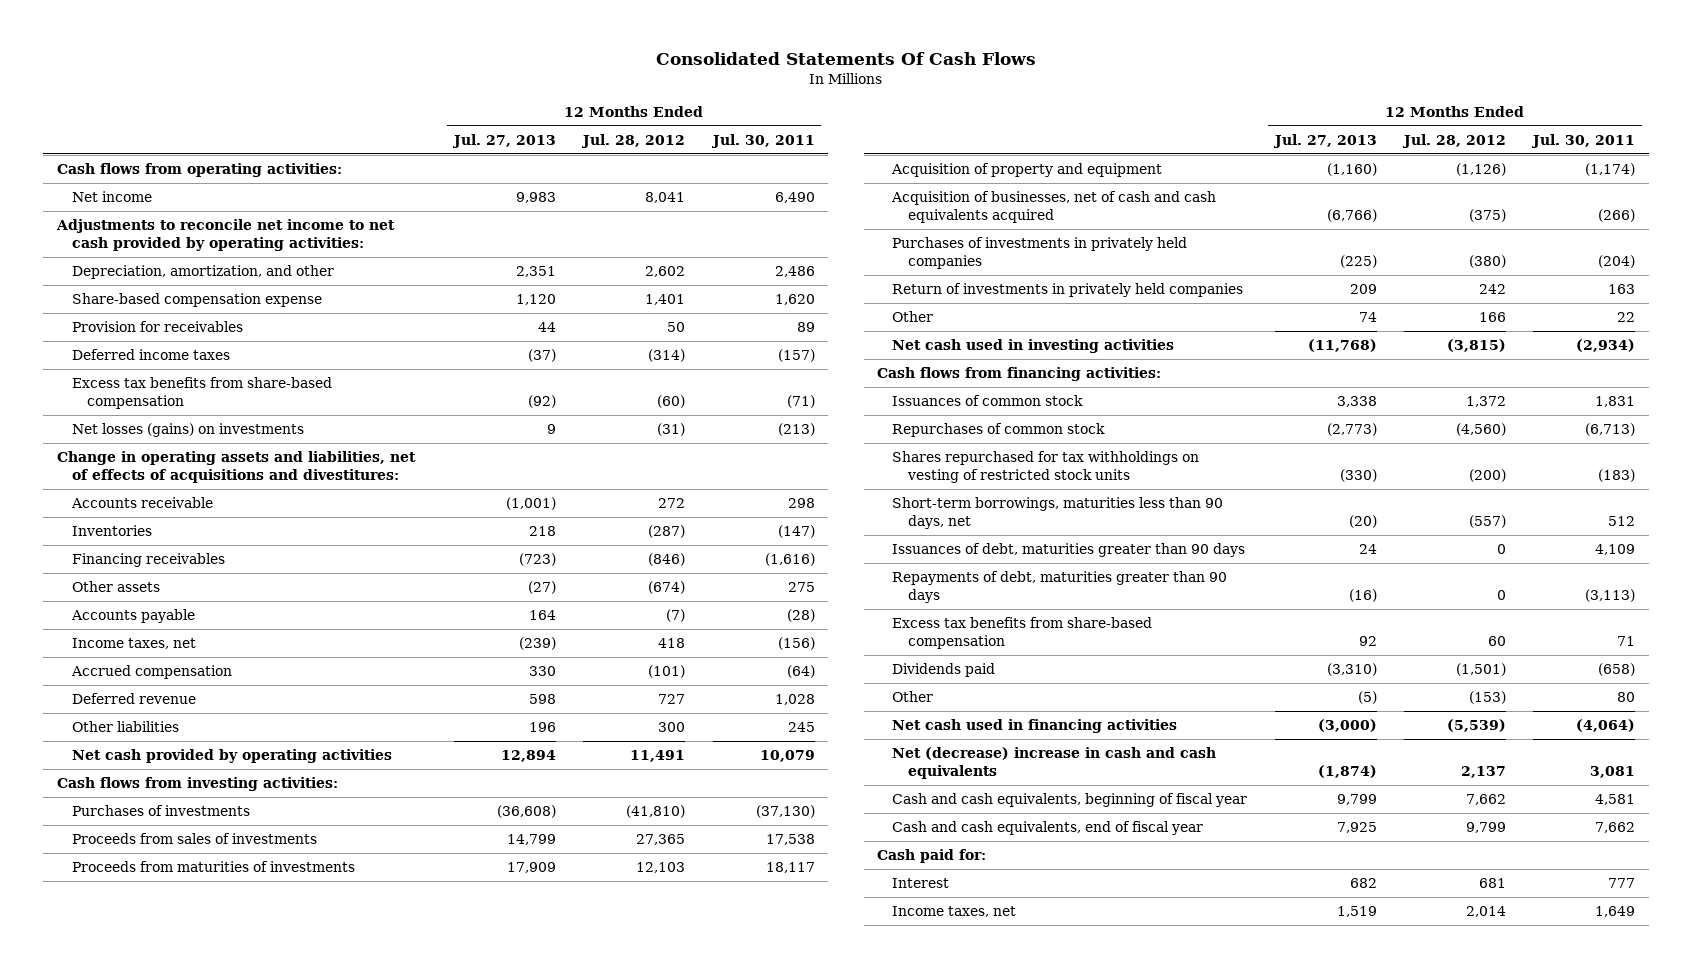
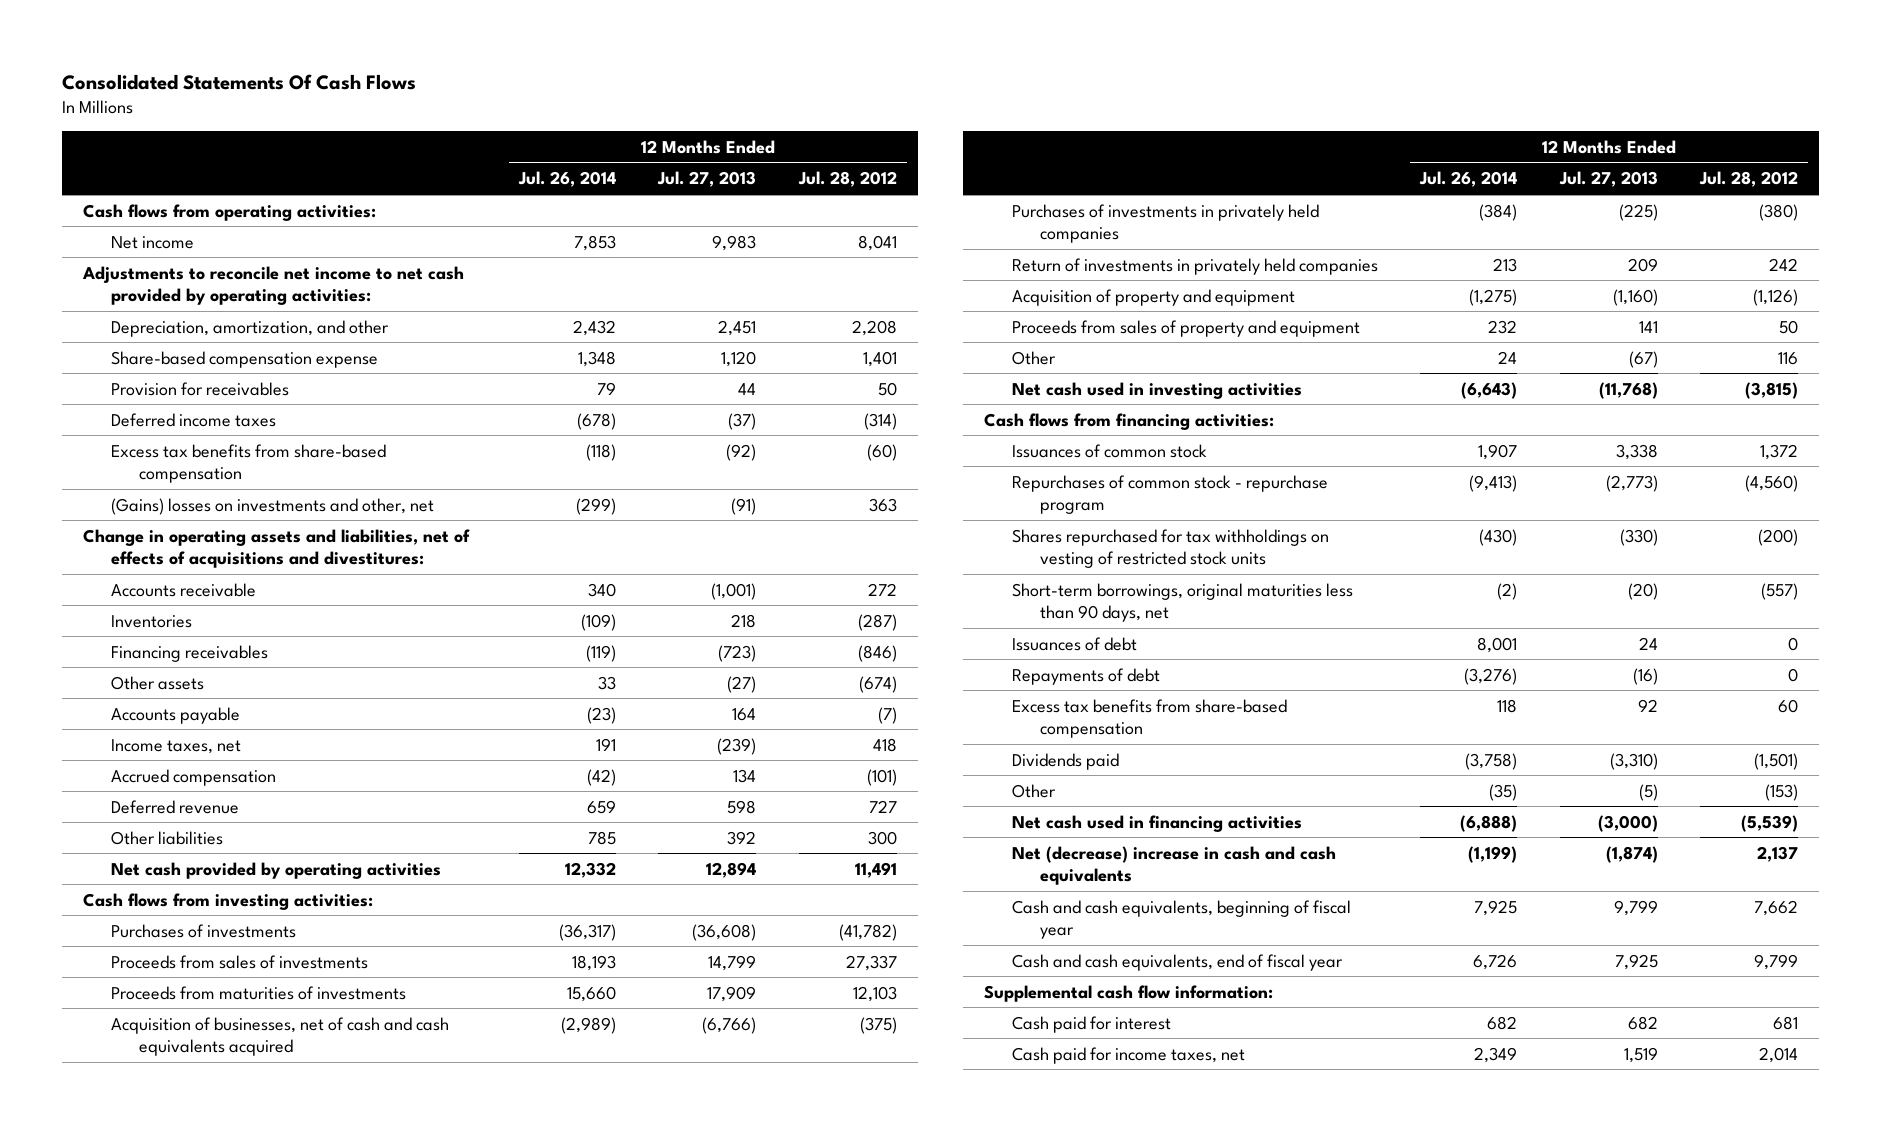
[710,133,815,148] Jul. 30, 2011 -> none
none -> [518,171,617,188] Jul. 26, 2014
[515,266,556,278] 2,351 -> [718,319,757,336] 2,451
[645,266,686,278] 2,602 -> [851,319,897,336] 2,208
[71,423,304,438] Net losses (gains) on investments -> [110,497,434,515] (Gains) losses on investments and other, net
[546,424,556,435] 9 -> [731,497,757,515] (91)
[657,423,686,437] (31) -> [868,497,897,512] 363
[528,666,556,677] 330 -> [733,768,757,783] 134
[528,722,556,733] 196 -> [727,830,757,845] 392
[626,805,686,819] (41,810) -> [838,923,897,941] (41,782)
[636,834,686,846] 27,365 -> [845,954,897,971] 27,337
[891,163,1163,178] Acquisition of property and equipment -> [1012,288,1296,306] Acquisition of property and equipment
none -> [1012,319,1361,337] Proceeds from sales of property and equipment
[1358,312,1377,323] 74 -> [1628,350,1658,368] (67)
[1479,312,1507,323] 166 -> [1777,351,1798,365] 116
[892,423,1106,438] Repurchases of common stock -> [1012,474,1329,515] Repurchases of common stock - repurchase program
[892,497,1224,529] Short-term borrowings, maturities less than 90 days, net -> [1012,582,1354,623] Short-term borrowings, original maturities less than 90 days, net
[892,543,1246,558] Issuances of debt, maturities greater than 90 days -> [1012,636,1138,651] Issuances of debt
[892,571,1228,603] Repayments of debt, maturities greater than 90 days -> [1012,667,1161,685] Repayments of debt
[877,849,987,864] Cash paid for: -> [983,984,1273,1002] Supplemental cash flow information:
[892,878,950,889] Interest -> [1012,1015,1172,1033] Cash paid for interest
[892,906,1017,918] Income taxes, net -> [1012,1046,1246,1064] Cash paid for income taxes, net

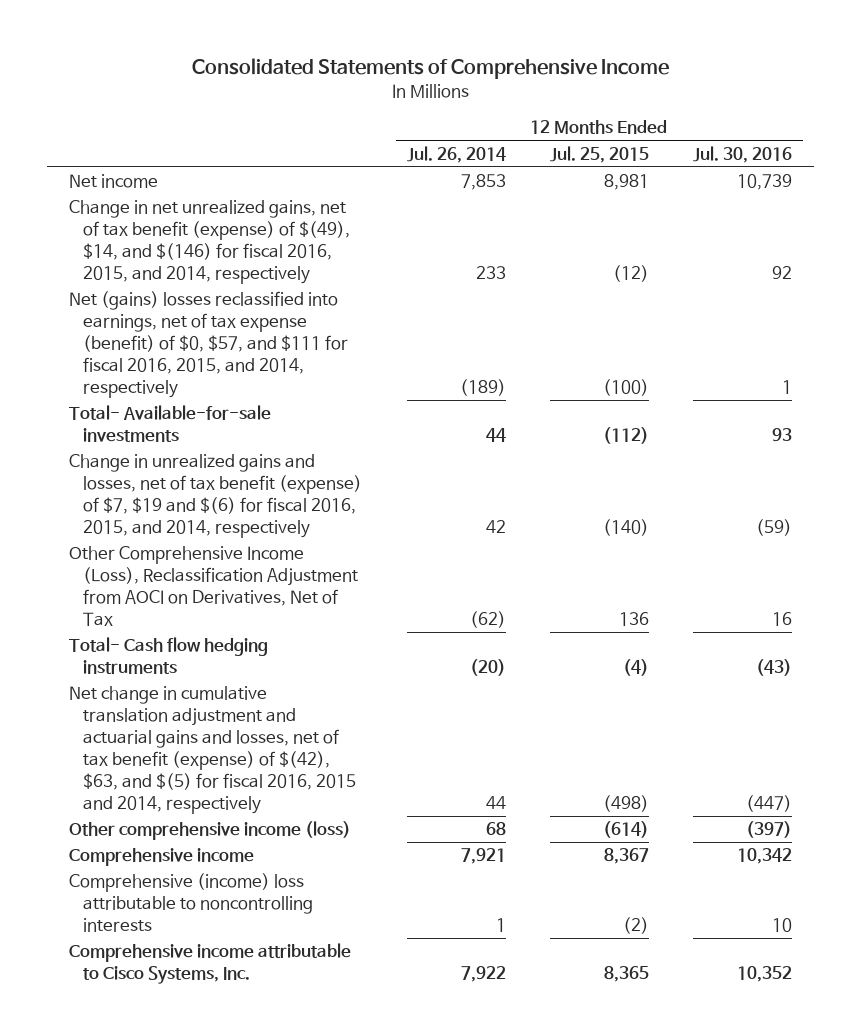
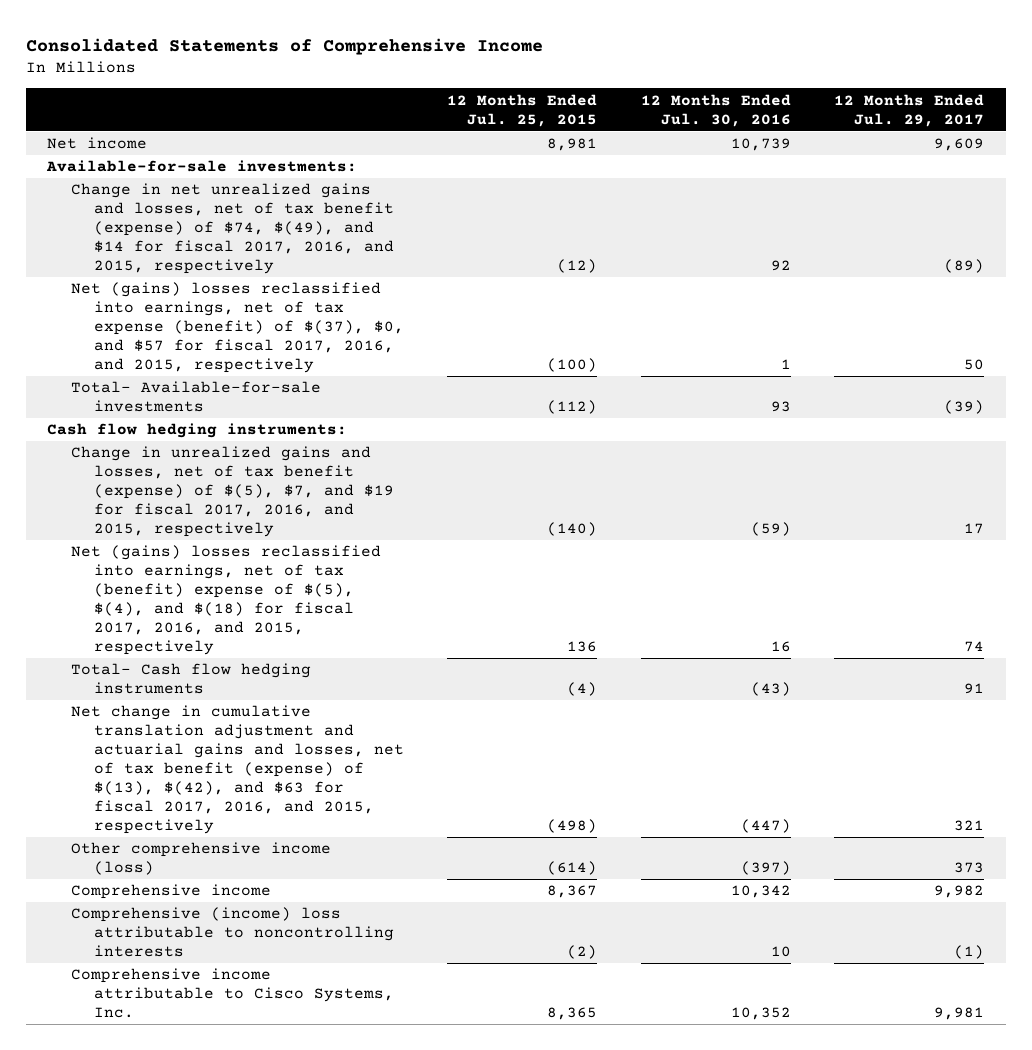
[406,145,506,163] Jul. 26, 2014 -> none
none -> [834,93,985,127] 12 Months Ended Jul. 29, 2017
none -> [46,160,358,173] Available-for-sale investments:
[68,200,351,285] Change in net unrealized gains, net of tax benefit (expense) of $(49), $14, and $(146) for fiscal 2016, 2015, and 2014, respectively -> [70,183,394,275] Change in net unrealized gains and losses, net of tax benefit (expense) of $74, $(49), and $14 for fiscal 2017, 2016, and 2015, respectively
[68,291,349,398] Net (gains) losses reclassified into earnings, net of tax expense (benefit) of $0, $57, and $111 for fiscal 2016, 2015, and 2014, respectively -> [70,282,404,374] Net (gains) losses reclassified into earnings, net of tax expense (benefit) of $(37), $0, and $57 for fiscal 2017, 2016, and 2015, respectively
none -> [47,423,348,439] Cash flow hedging instruments:
[68,454,363,539] Change in unrealized gains and losses, net of tax benefit (expense) of $7, $19 and $(6) for fiscal 2016, 2015, and 2014, respectively -> [70,446,394,538] Change in unrealized gains and losses, net of tax benefit (expense) of $(5), $7, and $19 for fiscal 2017, 2016, and 2015, respectively
[68,546,359,627] Other Comprehensive Income (Loss), Reclassification Adjustment from AOCI on Derivatives, Net of Tax -> [70,545,381,656] Net (gains) losses reclassified into earnings, net of tax (benefit) expense of $(5), $(4), and $(18) for fiscal 2017, 2016, and 2015, respectively
[68,686,357,814] Net change in cumulative translation adjustment and actuarial gains and losses, net of tax benefit (expense) of $(42), $63, and $(5) for fiscal 2016, 2015 and 2014, respectively -> [70,705,404,835] Net change in cumulative translation adjustment and actuarial gains and losses, net of tax benefit (expense) of $(13), $(42), and $63 for fiscal 2017, 2016, and 2015, respectively

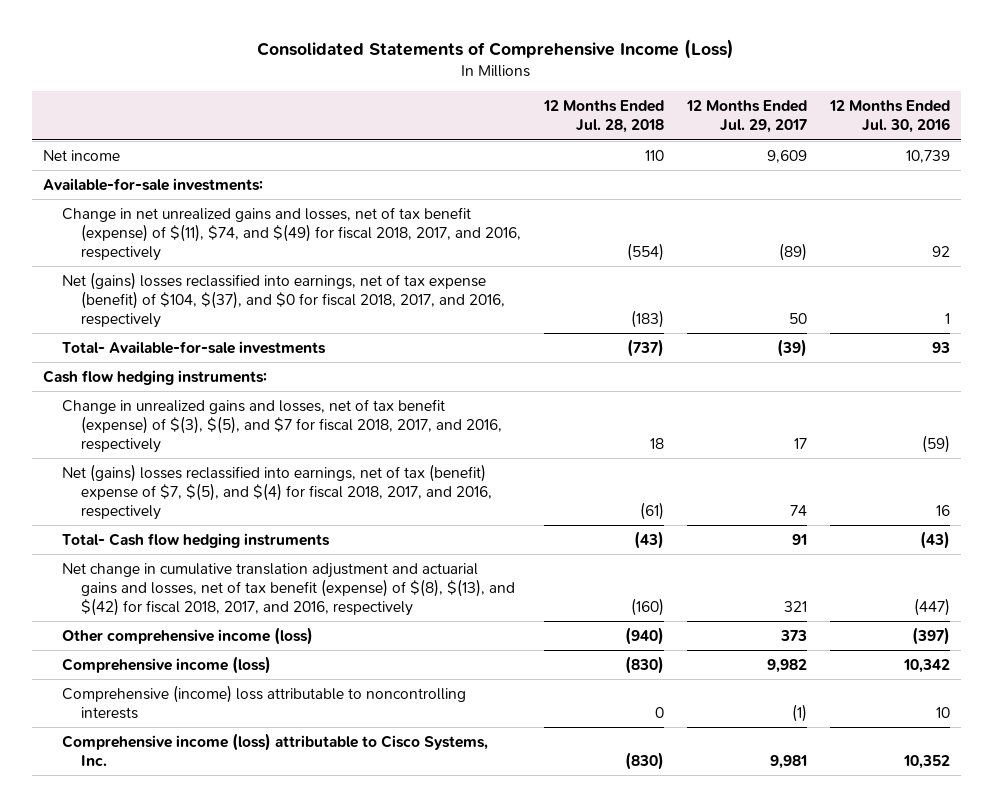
[25,37,543,55] Consolidated Statements of Comprehensive Income -> [257,39,735,60] Consolidated Statements of Comprehensive Income (Loss)
[447,93,598,127] 12 Months Ended Jul. 25, 2015 -> none
none -> [542,100,664,134] 12 Months Ended Jul. 28, 2018
[70,183,394,275] Change in net unrealized gains and losses, net of tax benefit (expense) of $74, $(49), and $14 for fiscal 2017, 2016, and 2015, respectively -> [62,206,522,262] Change in net unrealized gains and losses, net of tax benefit (expense) of $(11), $74, and $(49) for fiscal 2018, 2017, and 2016, respectively
[70,282,404,374] Net (gains) losses reclassified into earnings, net of tax expense (benefit) of $(37), $0, and $57 for fiscal 2017, 2016, and 2015, respectively -> [62,271,506,329] Net (gains) losses reclassified into earnings, net of tax expense (benefit) of $104, $(37), and $0 for fiscal 2018, 2017, and 2016, respectively
[70,446,394,538] Change in unrealized gains and losses, net of tax benefit (expense) of $(5), $7, and $19 for fiscal 2017, 2016, and 2015, respectively -> [62,398,503,454] Change in unrealized gains and losses, net of tax benefit (expense) of $(3), $(5), and $7 for fiscal 2018, 2017, and 2016, respectively
[70,545,381,656] Net (gains) losses reclassified into earnings, net of tax (benefit) expense of $(5), $(4), and $(18) for fiscal 2017, 2016, and 2015, respectively -> [62,463,493,521] Net (gains) losses reclassified into earnings, net of tax (benefit) expense of $7, $(5), and $(4) for fiscal 2018, 2017, and 2016, respectively
[70,705,404,835] Net change in cumulative translation adjustment and actuarial gains and losses, net of tax benefit (expense) of $(13), $(42), and $63 for fiscal 2017, 2016, and 2015, respectively -> [62,562,516,617] Net change in cumulative translation adjustment and actuarial gains and losses, net of tax benefit (expense) of $(8), $(13), and $(42) for fiscal 2018, 2017, and 2016, respectively
[70,884,271,900] Comprehensive income -> [62,655,272,674] Comprehensive income (loss)
[70,968,394,1019] Comprehensive income attributable to Cisco Systems, Inc. -> [62,732,489,766] Comprehensive income (loss) attributable to Cisco Systems, Inc.

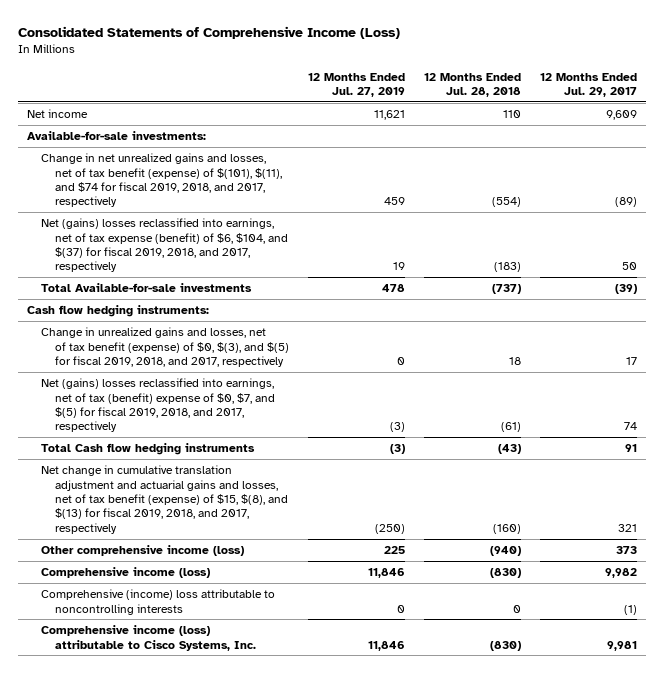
[828,100,950,134] 12 Months Ended Jul. 30, 2016 -> none
none -> [308,72,406,98] 12 Months Ended Jul. 27, 2019
[62,206,522,262] Change in net unrealized gains and losses, net of tax benefit (expense) of $(11), $74, and $(49) for fiscal 2018, 2017, and 2016, respectively -> [41,153,283,208] Change in net unrealized gains and losses, net of tax benefit (expense) of $(101), $(11), and $74 for fiscal 2019, 2018, and 2017, respectively
[62,271,506,329] Net (gains) losses reclassified into earnings, net of tax expense (benefit) of $104, $(37), and $0 for fiscal 2018, 2017, and 2016, respectively -> [41,218,289,273] Net (gains) losses reclassified into earnings, net of tax expense (benefit) of $6, $104, and $(37) for fiscal 2019, 2018, and 2017, respectively
[62,340,327,354] Total- Available-for-sale investments -> [41,283,253,293] Total Available-for-sale investments
[62,398,503,454] Change in unrealized gains and losses, net of tax benefit (expense) of $(3), $(5), and $7 for fiscal 2018, 2017, and 2016, respectively -> [41,327,290,367] Change in unrealized gains and losses, net of tax benefit (expense) of $0, $(3), and $(5) for fiscal 2019, 2018, and 2017, respectively
[62,463,493,521] Net (gains) losses reclassified into earnings, net of tax (benefit) expense of $7, $(5), and $(4) for fiscal 2018, 2017, and 2016, respectively -> [41,378,276,433] Net (gains) losses reclassified into earnings, net of tax (benefit) expense of $0, $7, and $(5) for fiscal 2019, 2018, and 2017, respectively
[62,532,331,548] Total- Cash flow hedging instruments -> [41,443,256,456] Total Cash flow hedging instruments
[62,562,516,617] Net change in cumulative translation adjustment and actuarial gains and losses, net of tax benefit (expense) of $(8), $(13), and $(42) for fiscal 2018, 2017, and 2016, respectively -> [41,465,289,534] Net change in cumulative translation adjustment and actuarial gains and losses, net of tax benefit (expense) of $15, $(8), and $(13) for fiscal 2019, 2018, and 2017, respectively

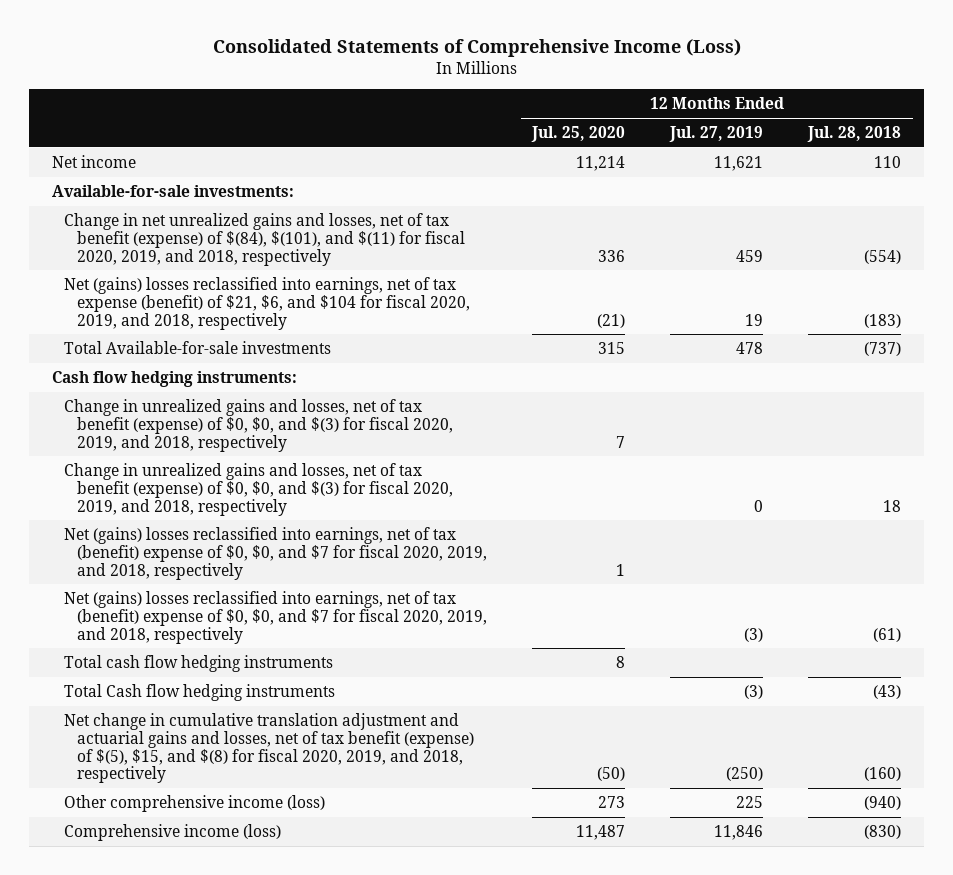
[539,72,637,98] 12 Months Ended Jul. 29, 2017 -> none
none -> [531,126,626,143] Jul. 25, 2020
[41,153,283,208] Change in net unrealized gains and losses, net of tax benefit (expense) of $(101), $(11), and $74 for fiscal 2019, 2018, and 2017, respectively -> [64,212,465,266] Change in net unrealized gains and losses, net of tax benefit (expense) of $(84), $(101), and $(11) for fiscal 2020, 2019, and 2018, respectively
[41,218,289,273] Net (gains) losses reclassified into earnings, net of tax expense (benefit) of $6, $104, and $(37) for fiscal 2019, 2018, and 2017, respectively -> [64,276,470,330] Net (gains) losses reclassified into earnings, net of tax expense (benefit) of $21, $6, and $104 for fiscal 2020, 2019, and 2018, respectively
none -> [64,398,453,452] Change in unrealized gains and losses, net of tax benefit (expense) of $0, $0, and $(3) for fiscal 2020, 2019, and 2018, respectively
[41,327,290,367] Change in unrealized gains and losses, net of tax benefit (expense) of $0, $(3), and $(5) for fiscal 2019, 2018, and 2017, respectively -> [64,462,453,516] Change in unrealized gains and losses, net of tax benefit (expense) of $0, $0, and $(3) for fiscal 2020, 2019, and 2018, respectively
none -> [64,526,487,580] Net (gains) losses reclassified into earnings, net of tax (benefit) expense of $0, $0, and $7 for fiscal 2020, 2019, and 2018, respectively
[41,378,276,433] Net (gains) losses reclassified into earnings, net of tax (benefit) expense of $0, $7, and $(5) for fiscal 2019, 2018, and 2017, respectively -> [64,590,487,644] Net (gains) losses reclassified into earnings, net of tax (benefit) expense of $0, $0, and $7 for fiscal 2020, 2019, and 2018, respectively
none -> [64,654,334,672] Total cash flow hedging instruments
[41,465,289,534] Net change in cumulative translation adjustment and actuarial gains and losses, net of tax benefit (expense) of $15, $(8), and $(13) for fiscal 2019, 2018, and 2017, respectively -> [64,712,474,784] Net change in cumulative translation adjustment and actuarial gains and losses, net of tax benefit (expense) of $(5), $15, and $(8) for fiscal 2020, 2019, and 2018, respectively
[41,589,276,615] Comprehensive (income) loss attributable to noncontrolling interests -> none
[41,625,257,651] Comprehensive income (loss) attributable to Cisco Systems, Inc. -> none

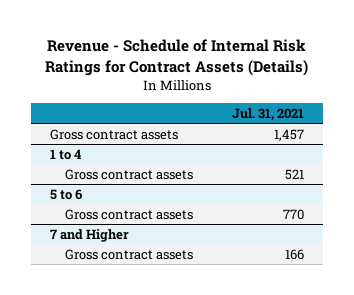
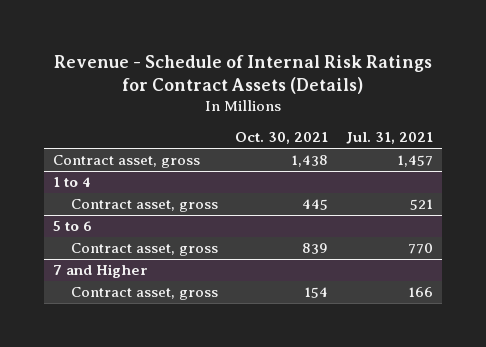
none -> [235,132,329,145] Oct. 30, 2021
[50,128,179,140] Gross contract assets -> [53,155,201,169] Contract asset, gross
[65,168,194,180] Gross contract assets -> [70,199,218,213] Contract asset, gross
[65,208,194,220] Gross contract assets -> [70,243,218,257] Contract asset, gross
[65,248,194,260] Gross contract assets -> [70,287,218,301] Contract asset, gross

